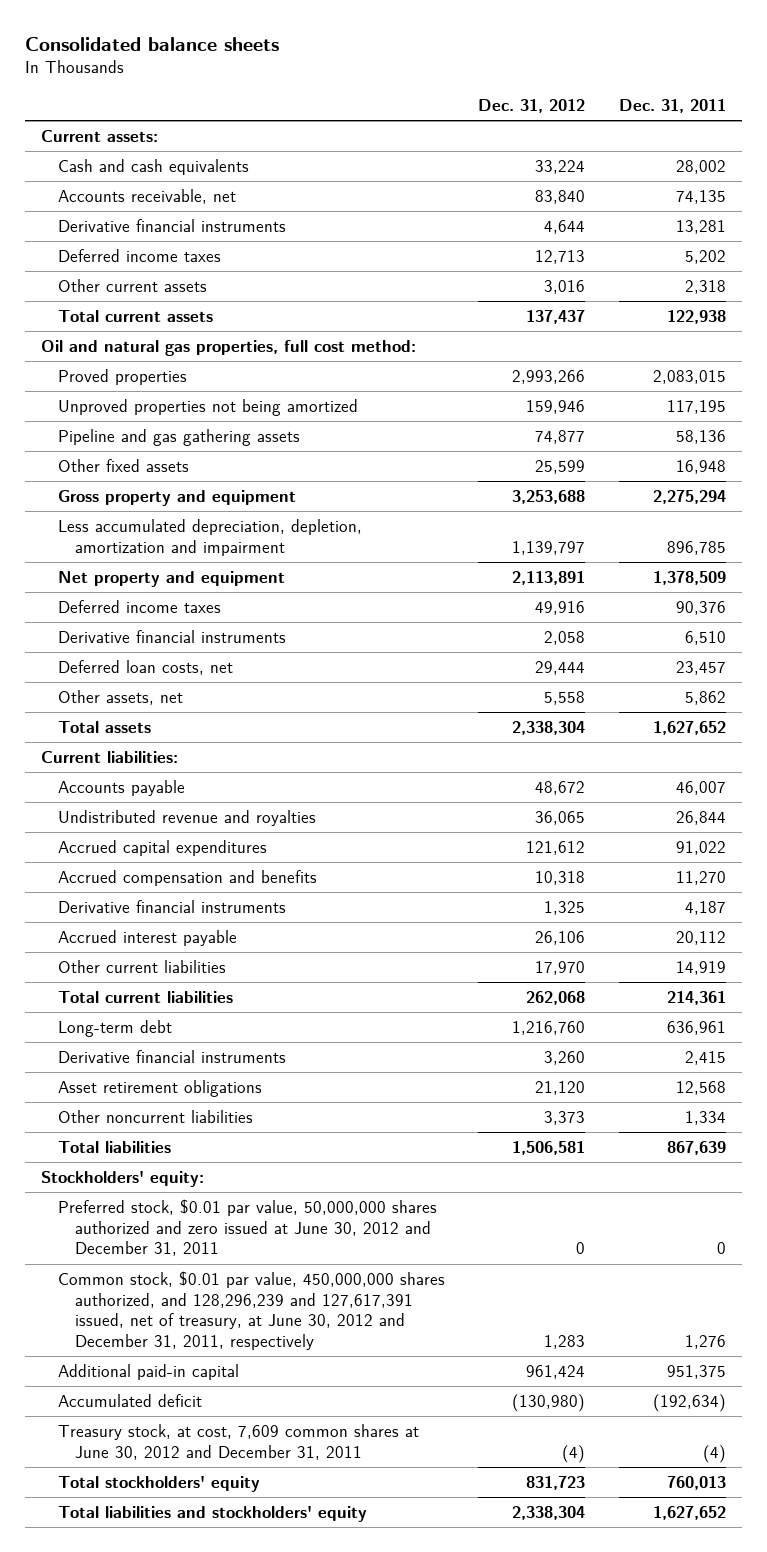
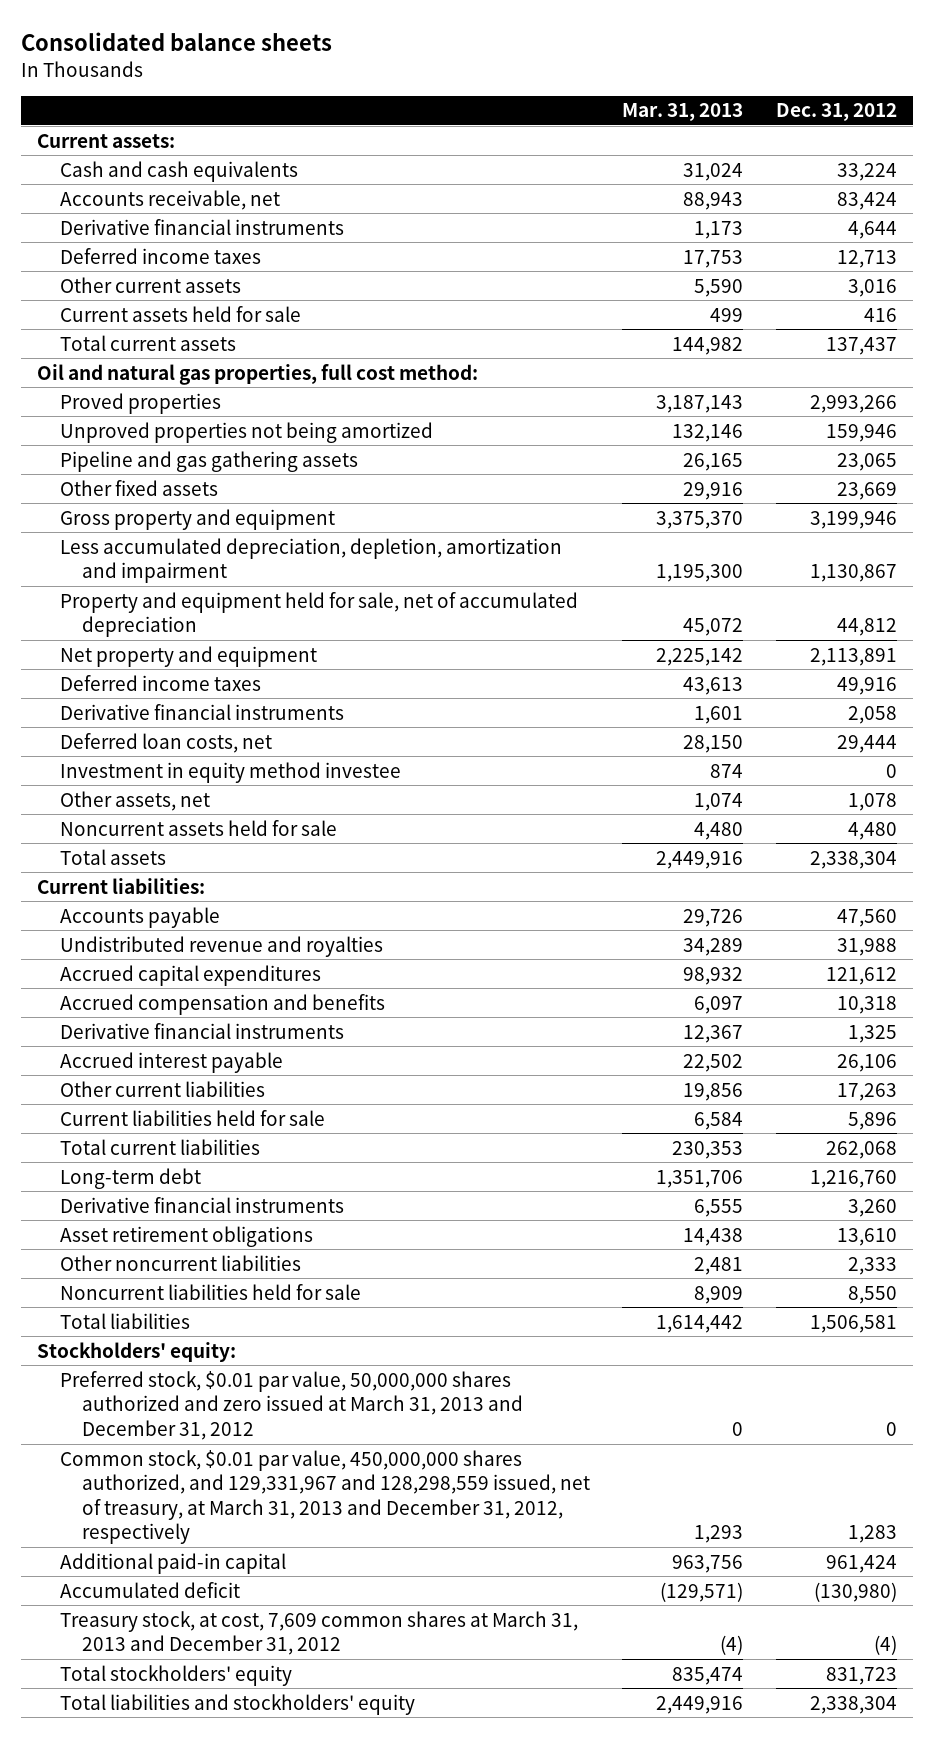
[618,99,726,114] Dec. 31, 2011 -> none
none -> [622,103,744,122] Mar. 31, 2013
[535,189,586,204] 83,840 -> [836,191,897,210] 83,424
none -> [59,305,301,322] Current assets held for sale
[535,429,586,444] 74,877 -> [836,452,897,471] 23,065
[535,459,586,474] 25,599 -> [836,481,897,500] 23,669
[512,489,586,504] 3,253,688 -> [809,510,897,529] 3,199,946
[512,540,586,555] 1,139,797 -> [809,564,897,583] 1,130,867
none -> [59,591,578,638] Property and equipment held for sale, net of accumulated depreciation
none -> [59,761,401,783] Investment in equity method investee
[544,690,586,705] 5,558 -> [847,792,897,811] 1,078
none -> [59,819,337,836] Noncurrent assets held for sale
[535,780,586,795] 48,672 -> [836,908,897,927] 47,560
[535,810,586,825] 36,065 -> [836,937,897,956] 31,988
[535,960,586,975] 17,970 -> [836,1082,897,1101] 17,263
none -> [59,1109,325,1126] Current liabilities held for sale
[535,1080,586,1095] 21,120 -> [836,1227,897,1246] 13,610
[544,1110,586,1125] 3,373 -> [847,1256,897,1275] 2,333
none -> [59,1283,361,1300] Noncurrent liabilities held for sale
[58,1198,438,1257] Preferred stock, $0.01 par value, 50,000,000 shares authorized and zero issued at June 30, 2012 and December 31, 2011 -> [59,1370,523,1440] Preferred stock, $0.01 par value, 50,000,000 shares authorized and zero issued at March 31, 2013 and December 31, 2012
[58,1270,446,1351] Common stock, $0.01 par value, 450,000,000 shares authorized, and 128,296,239 and 127,617,391 issued, net of treasury, at June 30, 2012 and December 31, 2011, respectively -> [59,1449,590,1545] Common stock, $0.01 par value, 450,000,000 shares authorized, and 129,331,967 and 128,298,559 issued, net of treasury, at March 31, 2013 and December 31, 2012, respectively
[58,1423,420,1460] Treasury stock, at cost, 7,609 common shares at June 30, 2012 and December 31, 2011 -> [59,1610,578,1656] Treasury stock, at cost, 7,609 common shares at March 31, 2013 and December 31, 2012

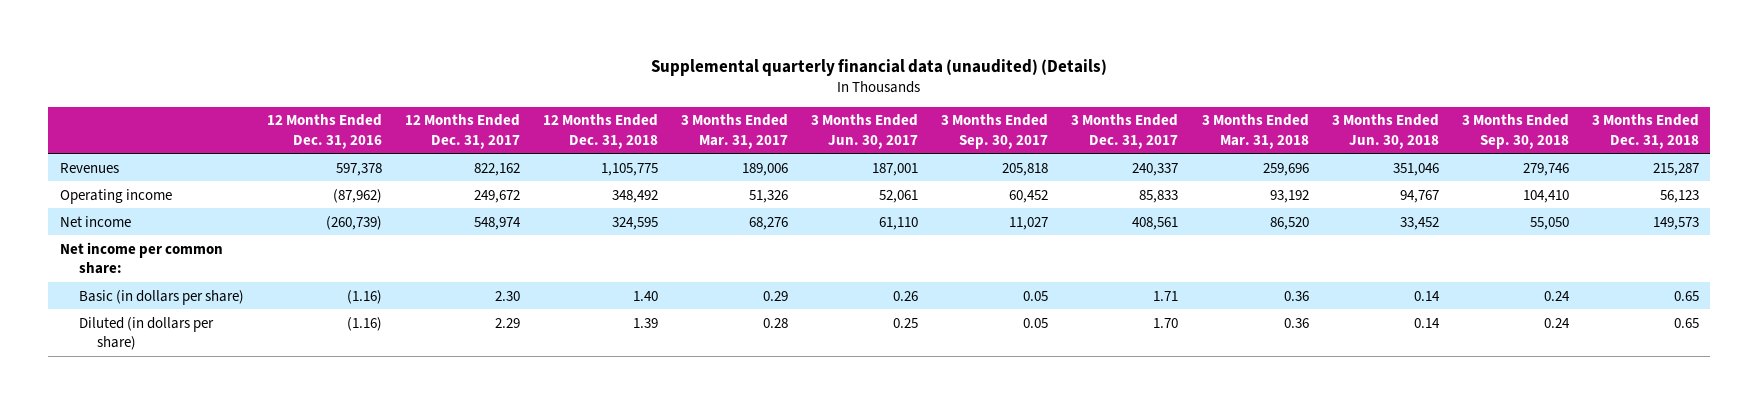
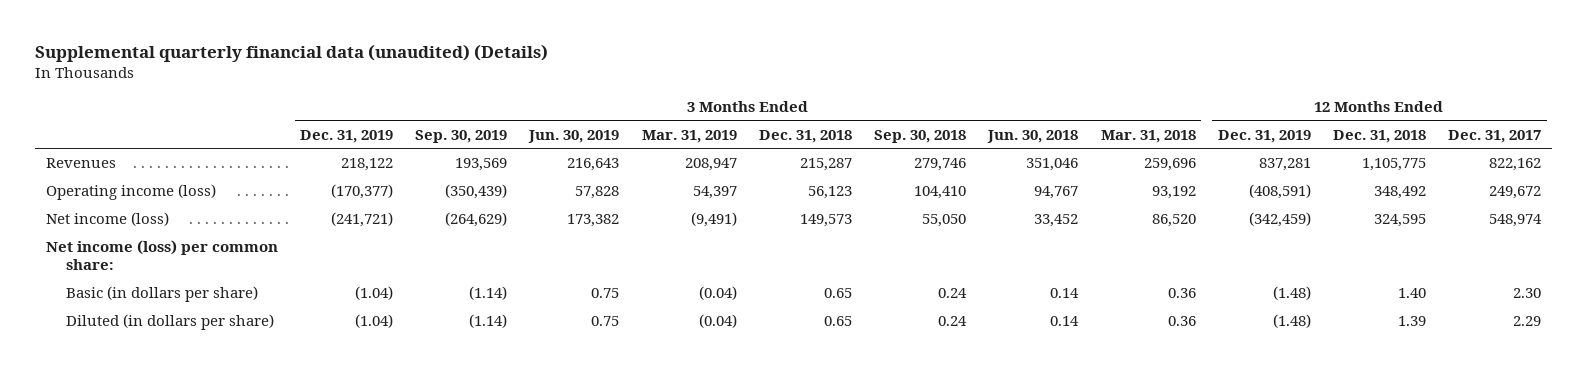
[266,114,382,149] 12 Months Ended Dec. 31, 2016 -> none
[681,114,789,149] 3 Months Ended Mar. 31, 2017 -> none
[811,114,919,149] 3 Months Ended Jun. 30, 2017 -> none
[941,114,1049,149] 3 Months Ended Sep. 30, 2017 -> none
[1071,114,1179,149] 3 Months Ended Dec. 31, 2017 -> none
none -> [300,129,394,143] Dec. 31, 2019
none -> [415,129,508,143] Sep. 30, 2019
none -> [528,129,620,143] Jun. 30, 2019
none -> [641,129,737,143] Mar. 31, 2019
none -> [1217,129,1311,143] Dec. 31, 2019
[59,188,172,204] Operating income -> [45,184,216,201] Operating income (loss)
[59,215,131,227] Net income -> [45,212,169,227] Net income (loss)
[59,241,223,274] Net income per common share: -> [45,240,278,271] Net income (loss) per common share:

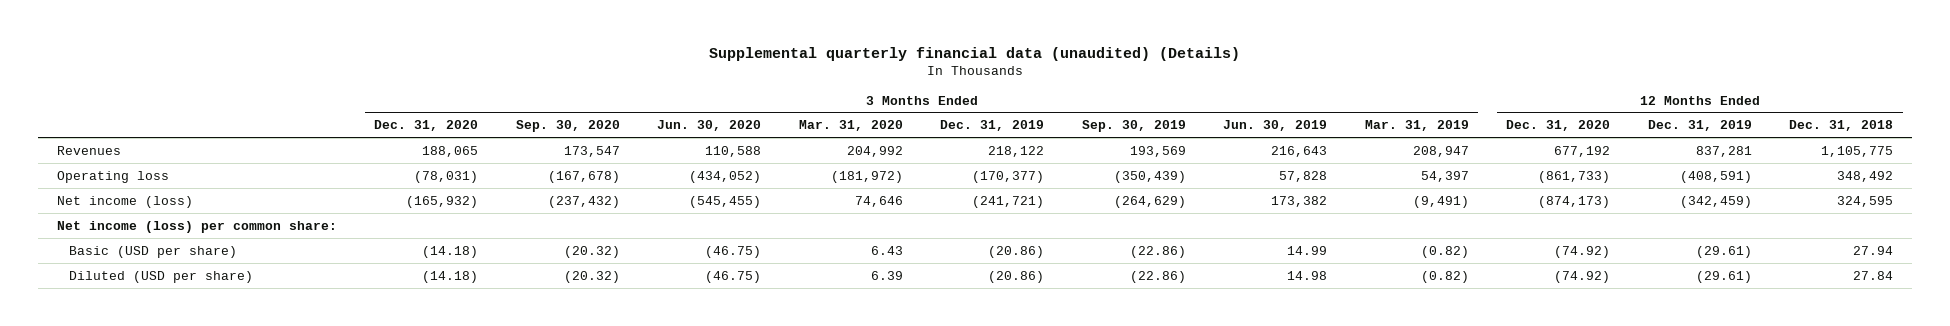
[758,129,852,143] Dec. 31, 2018 -> none
[874,129,967,143] Sep. 30, 2018 -> none
[987,129,1079,143] Jun. 30, 2018 -> none
[1100,129,1196,143] Mar. 31, 2018 -> none
[1448,129,1542,143] Dec. 31, 2017 -> none
none -> [374,120,479,132] Dec. 31, 2020
none -> [515,120,620,133] Sep. 30, 2020
none -> [657,120,762,132] Jun. 30, 2020
none -> [798,120,903,132] Mar. 31, 2020
none -> [1506,120,1611,132] Dec. 31, 2020
[45,184,216,201] Operating income (loss) -> [56,170,169,183] Operating loss
[65,286,258,303] Basic (in dollars per share) -> [68,245,237,258] Basic (USD per share)
[355,286,394,301] (1.04) -> [988,245,1045,258] (20.86)
[469,286,508,301] (1.14) -> [1129,245,1186,258] (22.86)
[591,288,620,299] 0.75 -> [1287,245,1328,255] 14.99
[698,286,737,301] (0.04) -> [1420,245,1469,258] (0.82)
[1272,286,1311,301] (1.48) -> [1695,245,1752,258] (29.61)
[1397,288,1426,299] 1.40 -> [1853,245,1894,255] 27.94
[65,314,274,331] Diluted (in dollars per share) -> [68,270,253,283] Diluted (USD per share)
[355,314,394,329] (1.04) -> [988,270,1045,283] (20.86)
[469,314,508,329] (1.14) -> [1129,270,1186,283] (22.86)
[591,316,620,327] 0.75 -> [1287,270,1328,280] 14.98
[698,314,737,329] (0.04) -> [1420,270,1469,283] (0.82)
[1272,314,1311,329] (1.48) -> [1695,270,1752,283] (29.61)
[1397,316,1426,327] 1.39 -> [1853,270,1894,280] 27.84

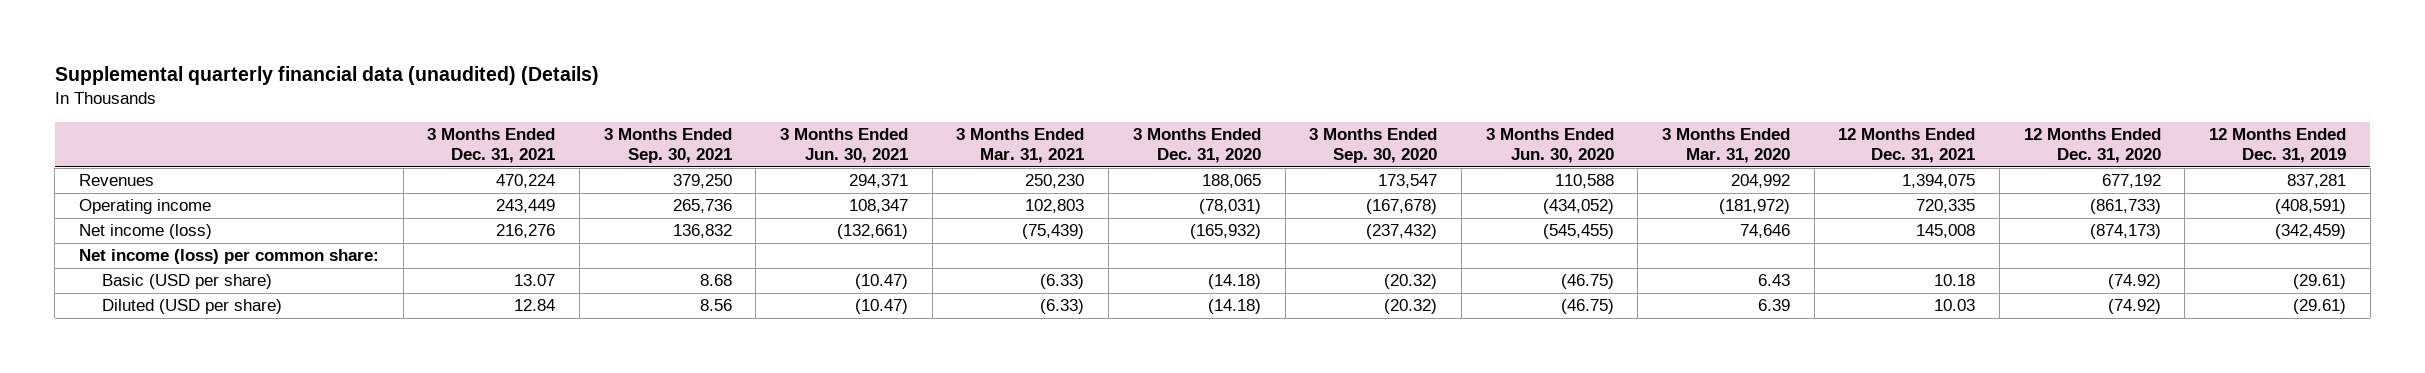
[940,120,1045,132] Dec. 31, 2019 -> none
[1081,120,1186,133] Sep. 30, 2019 -> none
[1223,120,1328,132] Jun. 30, 2019 -> none
[1364,120,1469,132] Mar. 31, 2019 -> none
[1789,120,1894,132] Dec. 31, 2018 -> none
none -> [427,127,556,164] 3 Months Ended Dec. 31, 2021
none -> [603,127,732,164] 3 Months Ended Sep. 30, 2021
none -> [780,127,909,164] 3 Months Ended Jun. 30, 2021
none -> [956,127,1085,164] 3 Months Ended Mar. 31, 2021
none -> [1838,127,1976,164] 12 Months Ended Dec. 31, 2021
[56,170,169,183] Operating loss -> [78,199,211,215] Operating income

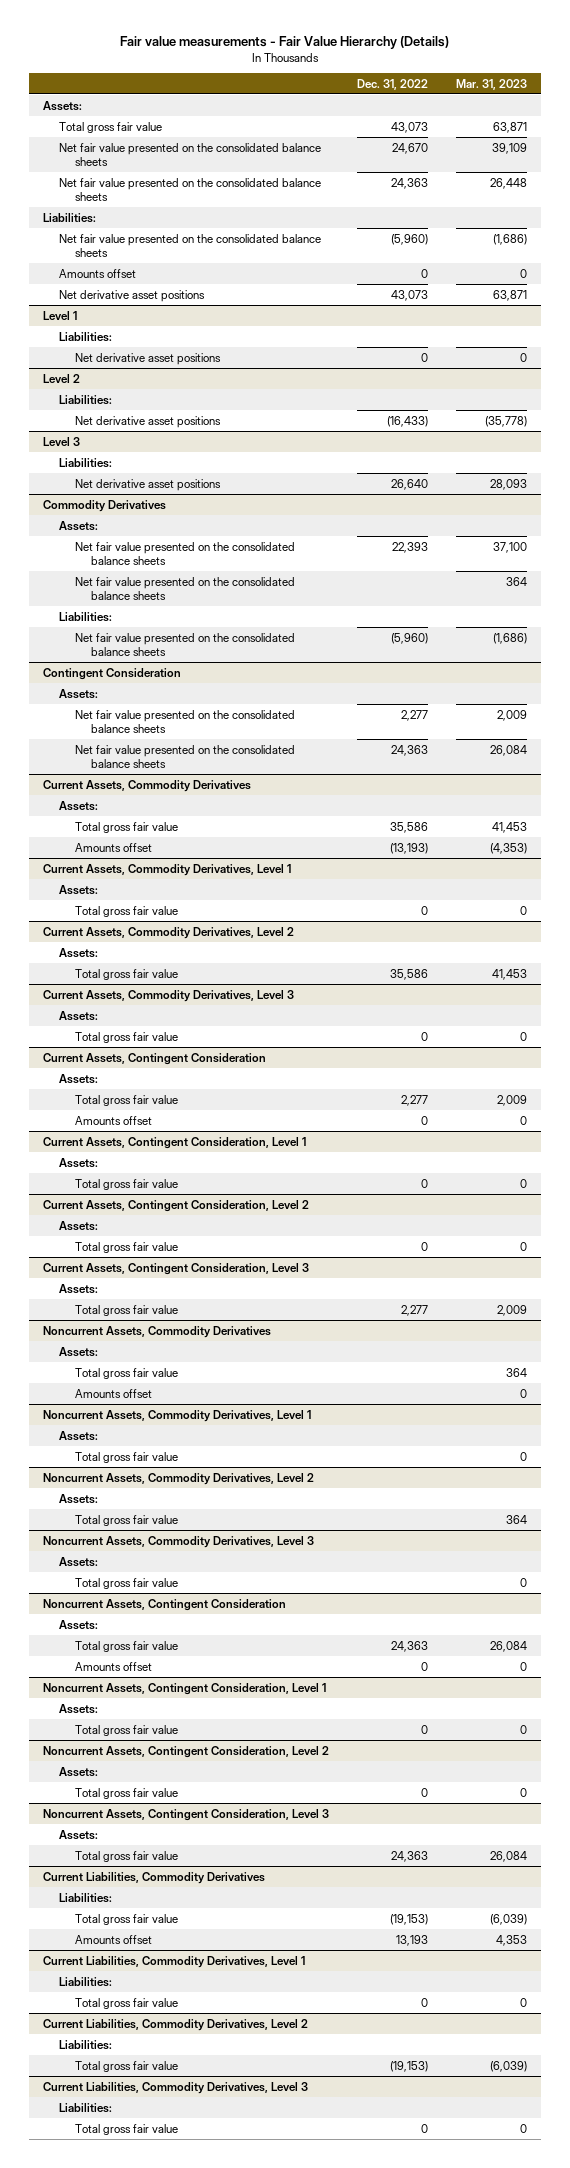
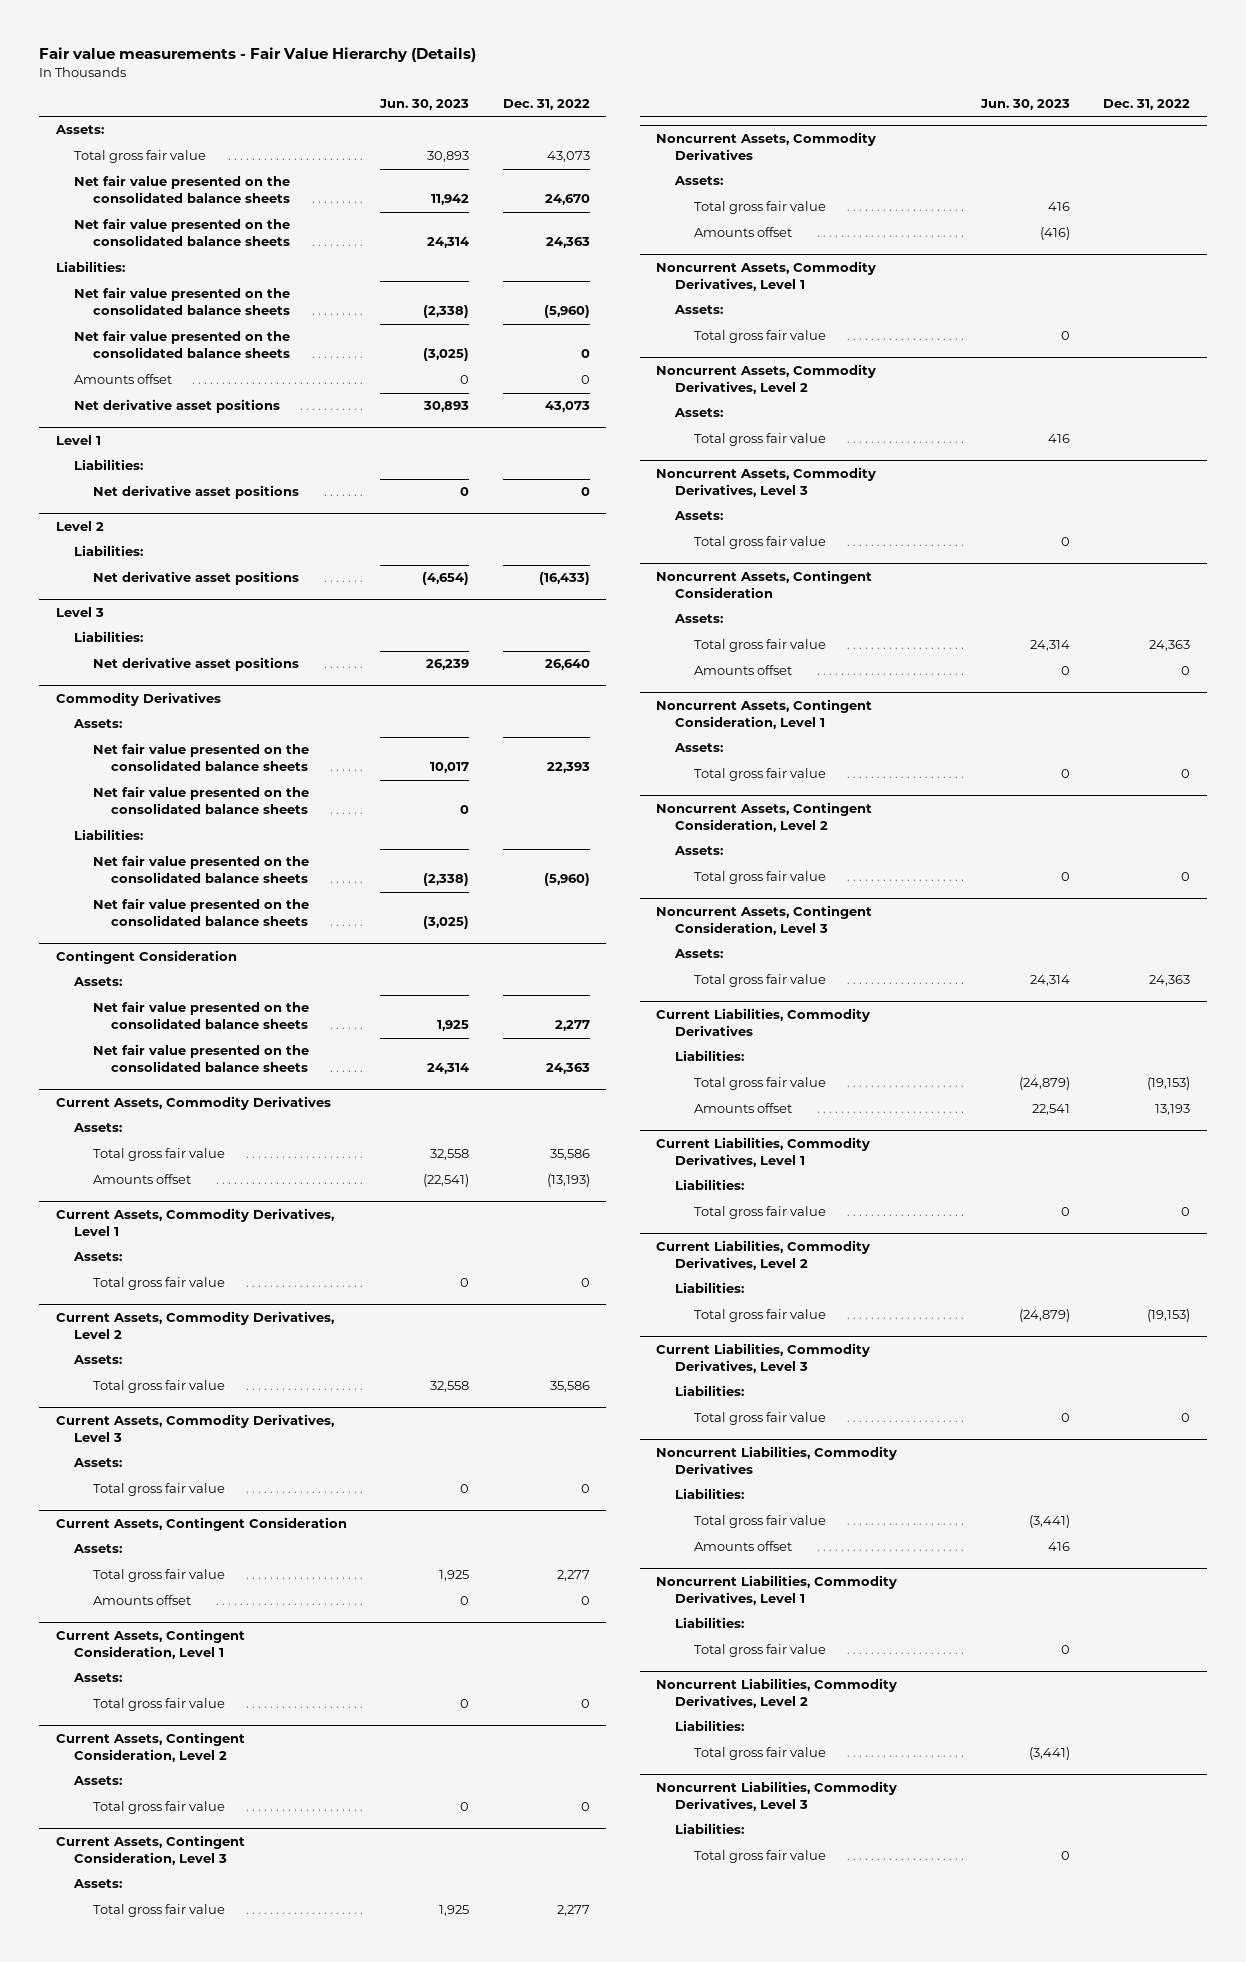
[456,78,528,90] Mar. 31, 2023 -> none
none -> [379,98,470,110] Jun. 30, 2023
none -> [74,330,291,359] Net fair value presented on the consolidated balance sheets
none -> [92,898,309,927] Net fair value presented on the consolidated balance sheets
none -> [656,1445,898,1475] Noncurrent Liabilities, Commodity Derivatives
none -> [674,1488,744,1500] Liabilities:
none -> [693,1515,826,1529] Total gross fair value
none -> [693,1541,792,1552] Amounts offset
none -> [656,1574,898,1606] Noncurrent Liabilities, Commodity Derivatives, Level 1
none -> [674,1617,744,1629] Liabilities:
none -> [693,1644,826,1658] Total gross fair value
none -> [656,1677,898,1709] Noncurrent Liabilities, Commodity Derivatives, Level 2
none -> [674,1720,744,1732] Liabilities:
none -> [693,1747,826,1761] Total gross fair value
none -> [656,1780,898,1812] Noncurrent Liabilities, Commodity Derivatives, Level 3
none -> [674,1823,744,1835] Liabilities:
none -> [693,1850,826,1864] Total gross fair value

